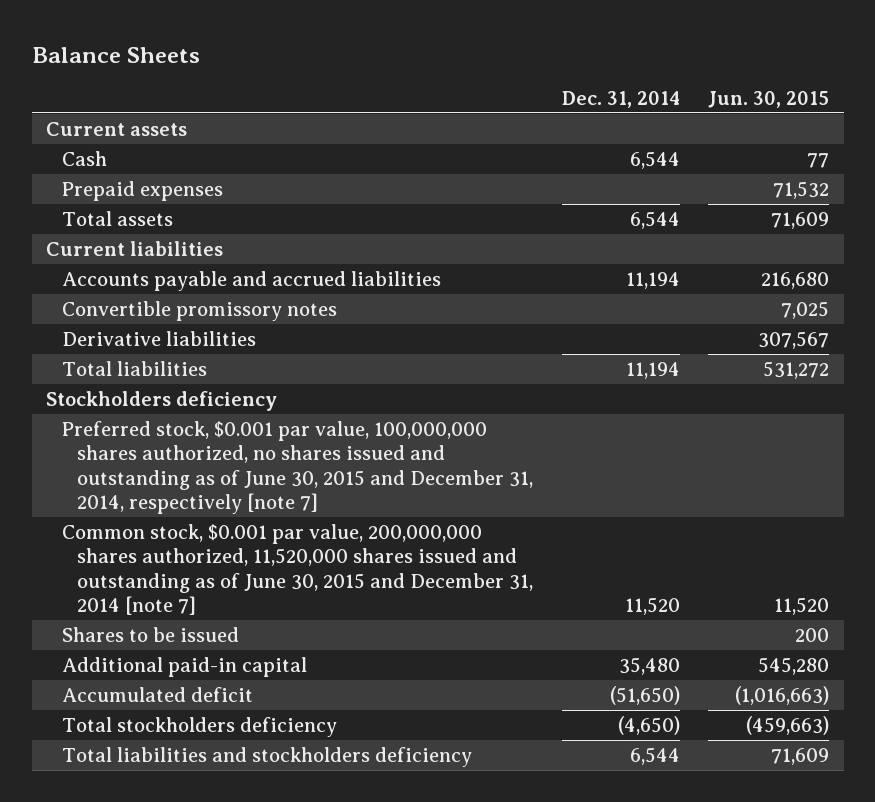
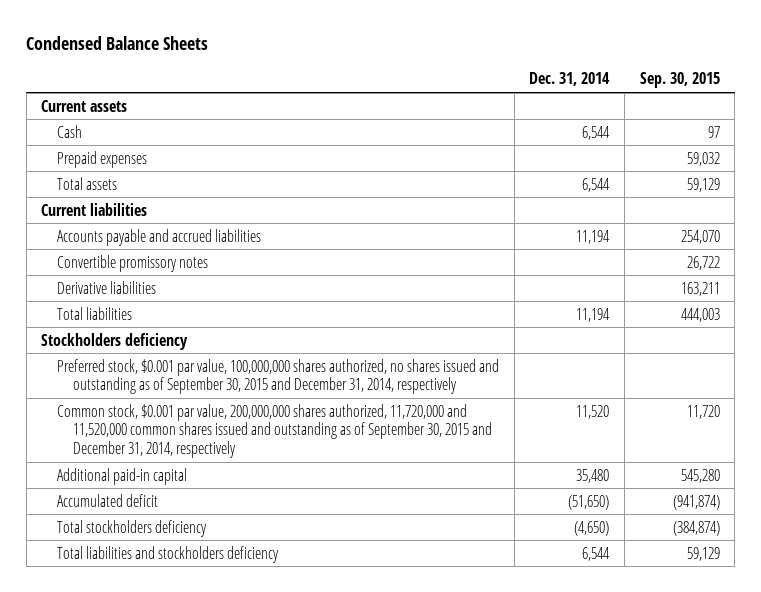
[31,47,200,64] Balance Sheets -> [26,36,209,51] Condensed Balance Sheets
[708,91,830,109] Jun. 30, 2015 -> none
none -> [639,72,720,89] Sep. 30, 2015
[61,626,239,642] Shares to be issued -> none
[61,420,534,515] Preferred stock, $0.001 par value, 100,000,000 shares authorized, no shares issued and outstanding as of June 30, 2015 and December 31, 2014, respectively [note 7] -> [57,358,500,395] Preferred stock, $0.001 par value, 100,000,000 shares authorized, no shares issued and outstanding as of September 30, 2015 and December 31, 2014, respectively
[61,523,534,616] Common stock, $0.001 par value, 200,000,000 shares authorized, 11,520,000 shares issued and outstanding as of June 30, 2015 and December 31, 2014 [note 7] -> [57,403,493,458] Common stock, $0.001 par value, 200,000,000 shares authorized, 11,720,000 and 11,520,000 common shares issued and outstanding as of September 30, 2015 and December 31, 2014, respectively

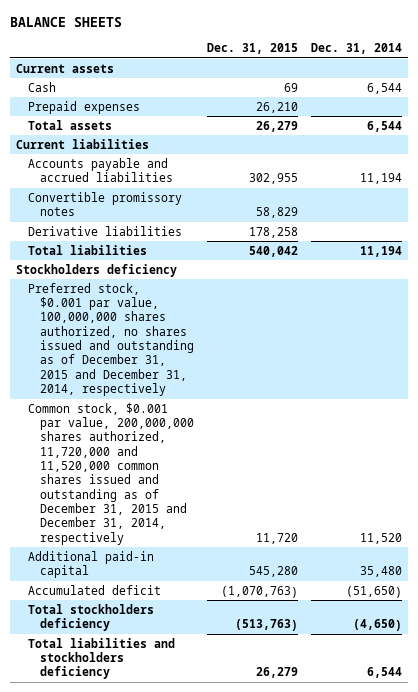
[26,36,209,51] Condensed Balance Sheets -> [9,17,122,28] BALANCE SHEETS
[639,72,720,89] Sep. 30, 2015 -> none
none -> [206,43,298,55] Dec. 31, 2015
[57,358,500,395] Preferred stock, $0.001 par value, 100,000,000 shares authorized, no shares issued and outstanding as of September 30, 2015 and December 31, 2014, respectively -> [27,282,194,397] Preferred stock, $0.001 par value, 100,000,000 shares authorized, no shares issued and outstanding as of December 31, 2015 and December 31, 2014, respectively
[57,403,493,458] Common stock, $0.001 par value, 200,000,000 shares authorized, 11,720,000 and 11,520,000 common shares issued and outstanding as of September 30, 2015 and December 31, 2014, respectively -> [27,402,194,545] Common stock, $0.001 par value, 200,000,000 shares authorized, 11,720,000 and 11,520,000 common shares issued and outstanding as of December 31, 2015 and December 31, 2014, respectively

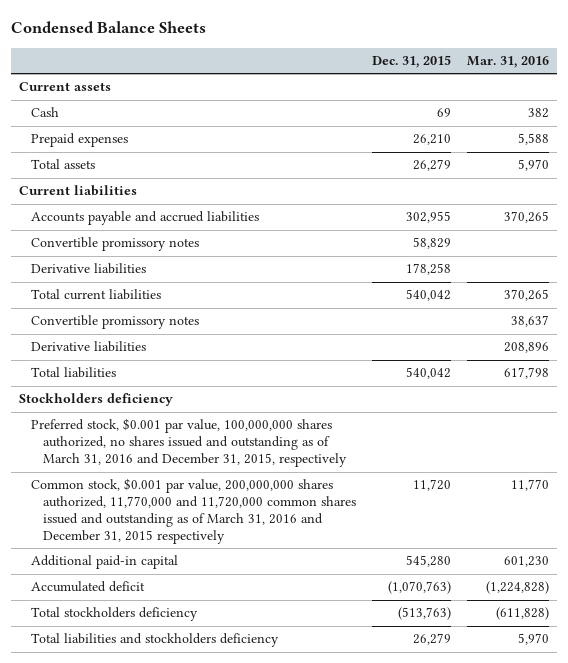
[9,17,122,28] BALANCE SHEETS -> [11,21,207,34] Condensed Balance Sheets
[310,43,402,55] Dec. 31, 2014 -> none
none -> [467,56,550,69] Mar. 31, 2016
none -> [31,289,162,301] Total current liabilities
none -> [31,315,200,330] Convertible promissory notes
none -> [31,341,147,353] Derivative liabilities
[27,282,194,397] Preferred stock, $0.001 par value, 100,000,000 shares authorized, no shares issued and outstanding as of December 31, 2015 and December 31, 2014, respectively -> [31,418,347,468] Preferred stock, $0.001 par value, 100,000,000 shares authorized, no shares issued and outstanding as of March 31, 2016 and December 31, 2015, respectively
[27,402,194,545] Common stock, $0.001 par value, 200,000,000 shares authorized, 11,720,000 and 11,520,000 common shares issued and outstanding as of December 31, 2015 and December 31, 2014, respectively -> [31,478,356,545] Common stock, $0.001 par value, 200,000,000 shares authorized, 11,770,000 and 11,720,000 common shares issued and outstanding as of March 31, 2016 and December 31, 2015 respectively

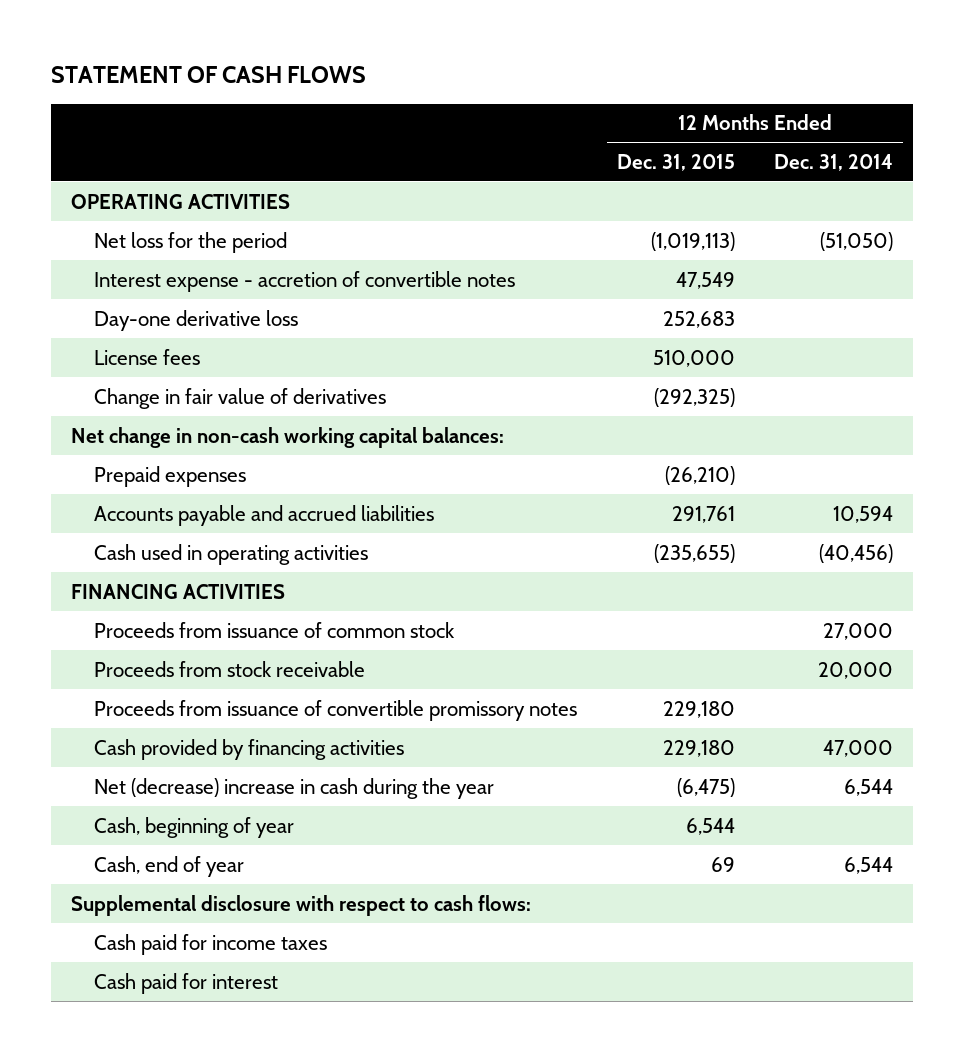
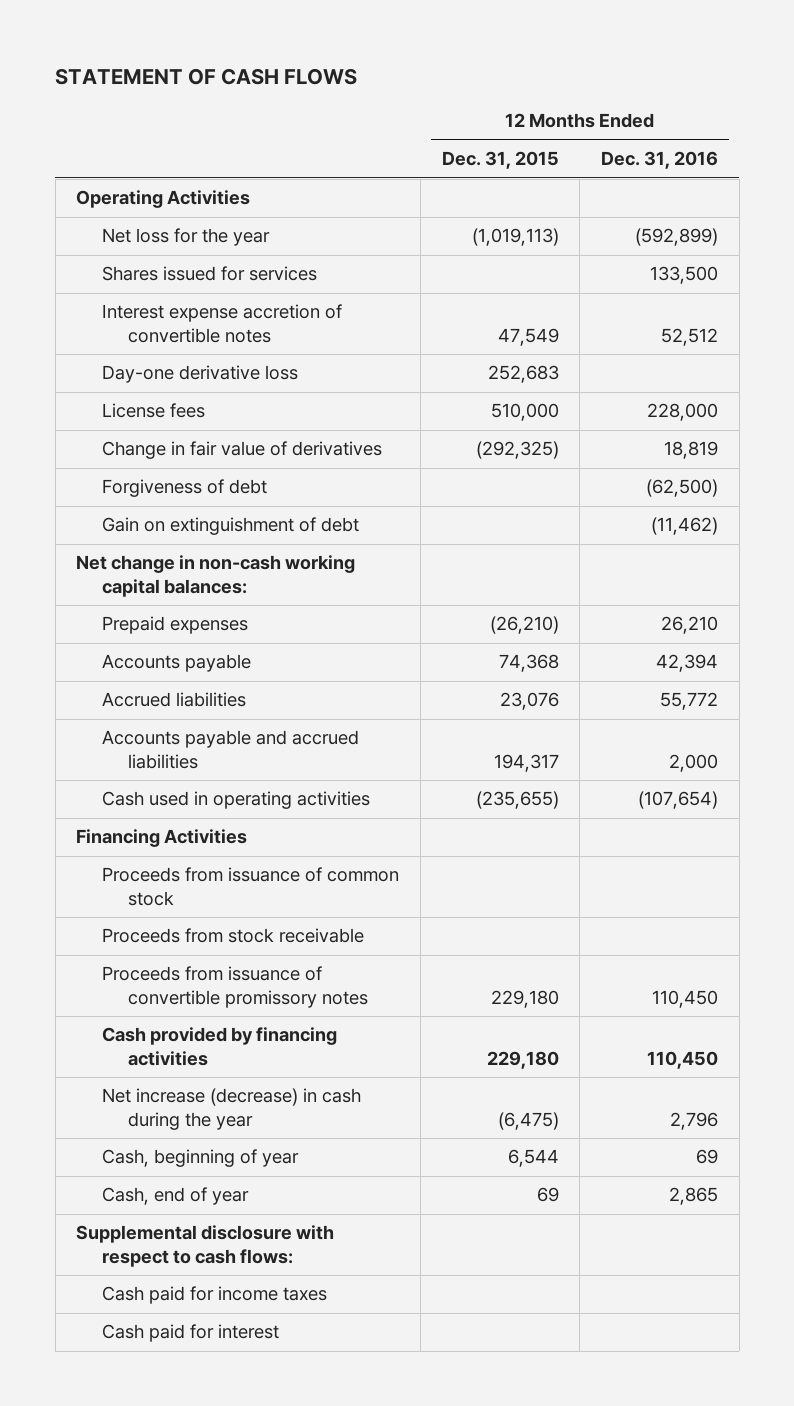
[774,153,894,171] Dec. 31, 2014 -> none
none -> [600,151,718,170] Dec. 31, 2016
[70,193,290,209] OPERATING ACTIVITIES -> [76,190,251,209] Operating Activities
[94,231,288,253] Net loss for the period -> [102,228,271,247] Net loss for the year
none -> [102,266,318,282] Shares issued for services
[94,270,516,292] Interest expense - accretion of convertible notes -> [102,304,343,343] Interest expense accretion of convertible notes
none -> [102,479,268,498] Forgiveness of debt
none -> [102,517,360,536] Gain on extinguishment of debt
none -> [102,654,252,673] Accounts payable
none -> [102,692,247,708] Accrued liabilities
[671,505,735,523] 291,761 -> [493,753,559,772] 194,317
[70,583,285,599] FINANCING ACTIVITIES -> [76,829,248,848] Financing Activities
[94,777,495,799] Net (decrease) increase in cash during the year -> [102,1088,362,1130] Net increase (decrease) in cash during the year

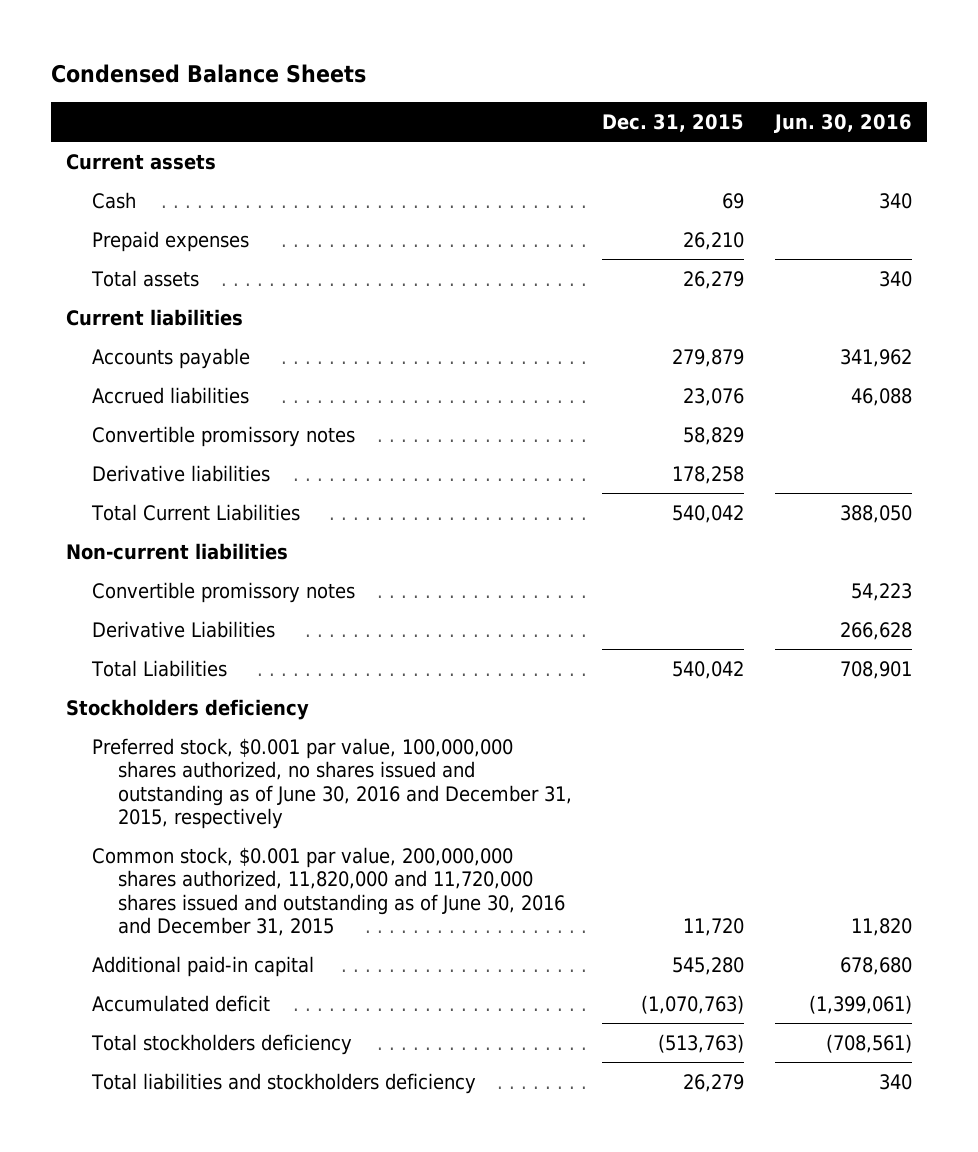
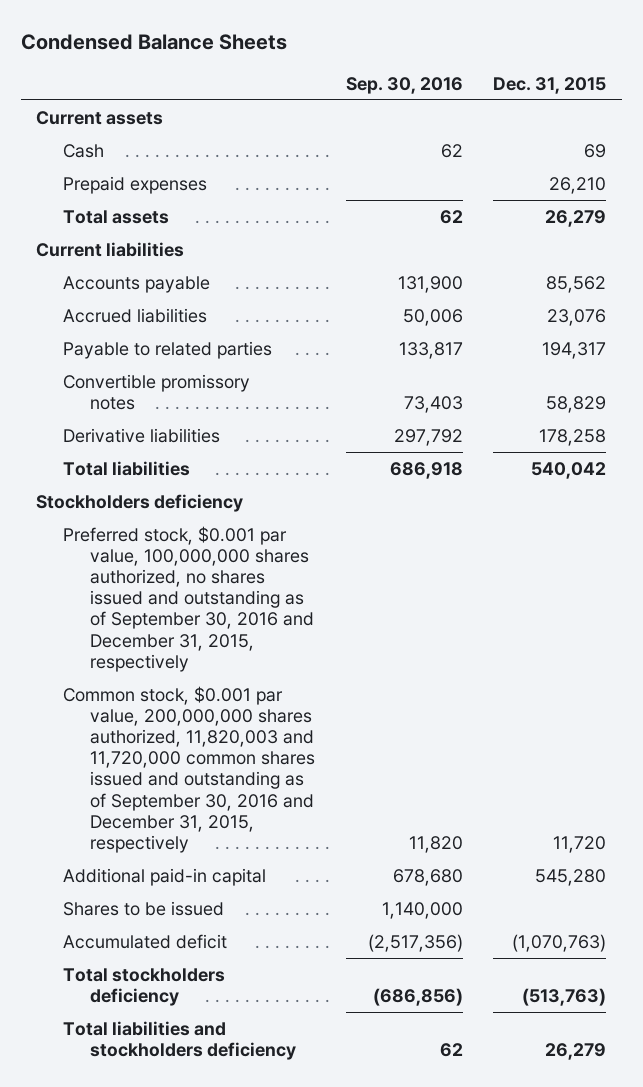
[773,113,912,133] Jun. 30, 2016 -> none
none -> [345,76,463,94] Sep. 30, 2016
[672,348,745,367] 279,879 -> [546,275,607,293] 85,562
none -> [63,340,273,359] Payable to related parties
[90,503,300,521] Total Current Liabilities -> none
[65,542,288,560] Non-current liabilities -> none
[91,581,355,603] Convertible promissory notes -> none
[91,620,275,638] Derivative Liabilities -> none
[90,659,227,677] Total Liabilities -> [63,460,191,476] Total liabilities
[91,737,572,830] Preferred stock, $0.001 par value, 100,000,000 shares authorized, no shares issued and outstanding as of June 30, 2016 and December 31, 2015, respectively -> [63,525,314,672] Preferred stock, $0.001 par value, 100,000,000 shares authorized, no shares issued and outstanding as of September 30, 2016 and December 31, 2015, respectively
[91,846,565,937] Common stock, $0.001 par value, 200,000,000 shares authorized, 11,820,000 and 11,720,000 shares issued and outstanding as of June 30, 2016 and December 31, 2015 -> [63,685,315,853] Common stock, $0.001 par value, 200,000,000 shares authorized, 11,820,003 and 11,720,000 common shares issued and outstanding as of September 30, 2016 and December 31, 2015, respectively
none -> [63,900,225,916] Shares to be issued

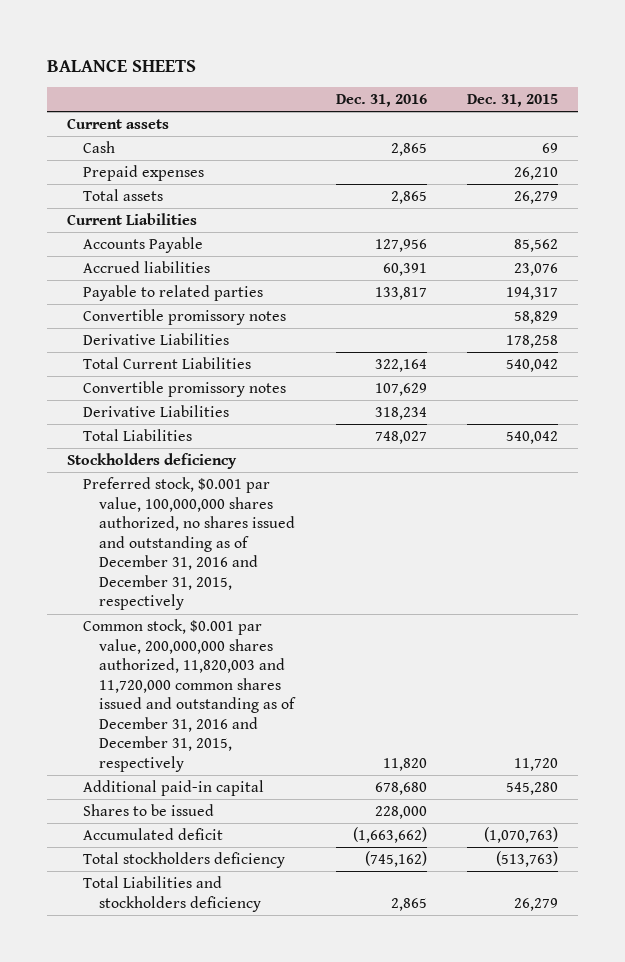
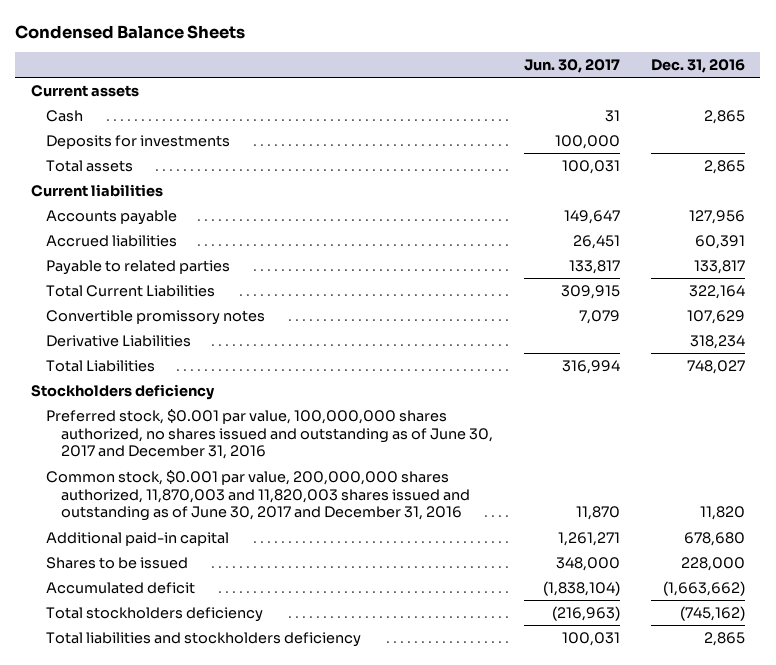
[46,58,196,72] BALANCE SHEETS -> [15,24,246,39] Condensed Balance Sheets
[466,94,558,108] Dec. 31, 2015 -> none
none -> [524,59,621,74] Jun. 30, 2017
[83,164,205,181] Prepaid expenses -> none
none -> [45,134,230,149] Deposits for investments
[67,212,198,225] Current Liabilities -> [30,183,163,197] Current liabilities
[83,236,204,253] Accounts Payable -> [45,209,177,225] Accounts payable
[83,308,287,325] Convertible promissory notes -> none
[83,332,230,345] Derivative Liabilities -> none
[83,476,296,611] Preferred stock, $0.001 par value, 100,000,000 shares authorized, no shares issued and outstanding as of December 31, 2016 and December 31, 2015, respectively -> [45,408,494,460] Preferred stock, $0.001 par value, 100,000,000 shares authorized, no shares issued and outstanding as of June 30, 2017 and December 31, 2016
[83,618,297,773] Common stock, $0.001 par value, 200,000,000 shares authorized, 11,820,003 and 11,720,000 common shares issued and outstanding as of December 31, 2016 and December 31, 2015, respectively -> [45,469,471,522] Common stock, $0.001 par value, 200,000,000 shares authorized, 11,870,003 and 11,820,003 shares issued and outstanding as of June 30, 2017 and December 31, 2016
[83,875,262,912] Total Liabilities and stockholders deficiency -> [45,631,361,647] Total liabilities and stockholders deficiency

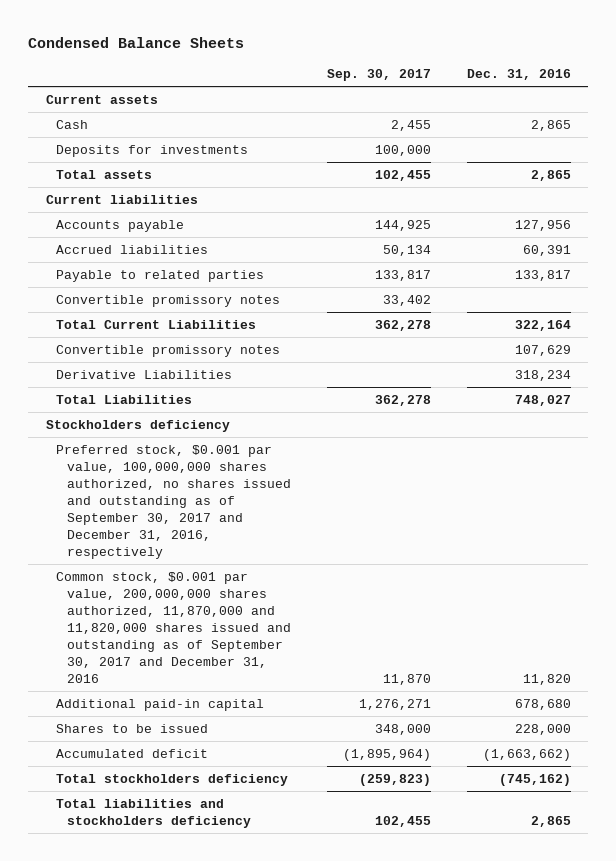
[524,59,621,74] Jun. 30, 2017 -> none
none -> [326,69,431,82] Sep. 30, 2017
none -> [56,294,281,307] Convertible promissory notes
[45,408,494,460] Preferred stock, $0.001 par value, 100,000,000 shares authorized, no shares issued and outstanding as of June 30, 2017 and December 31, 2016 -> [56,444,291,559] Preferred stock, $0.001 par value, 100,000,000 shares authorized, no shares issued and outstanding as of September 30, 2017 and December 31, 2016, respectively
[45,469,471,522] Common stock, $0.001 par value, 200,000,000 shares authorized, 11,870,003 and 11,820,003 shares issued and outstanding as of June 30, 2017 and December 31, 2016 -> [56,571,291,683] Common stock, $0.001 par value, 200,000,000 shares authorized, 11,870,000 and 11,820,000 shares issued and outstanding as of September 30, 2017 and December 31, 2016

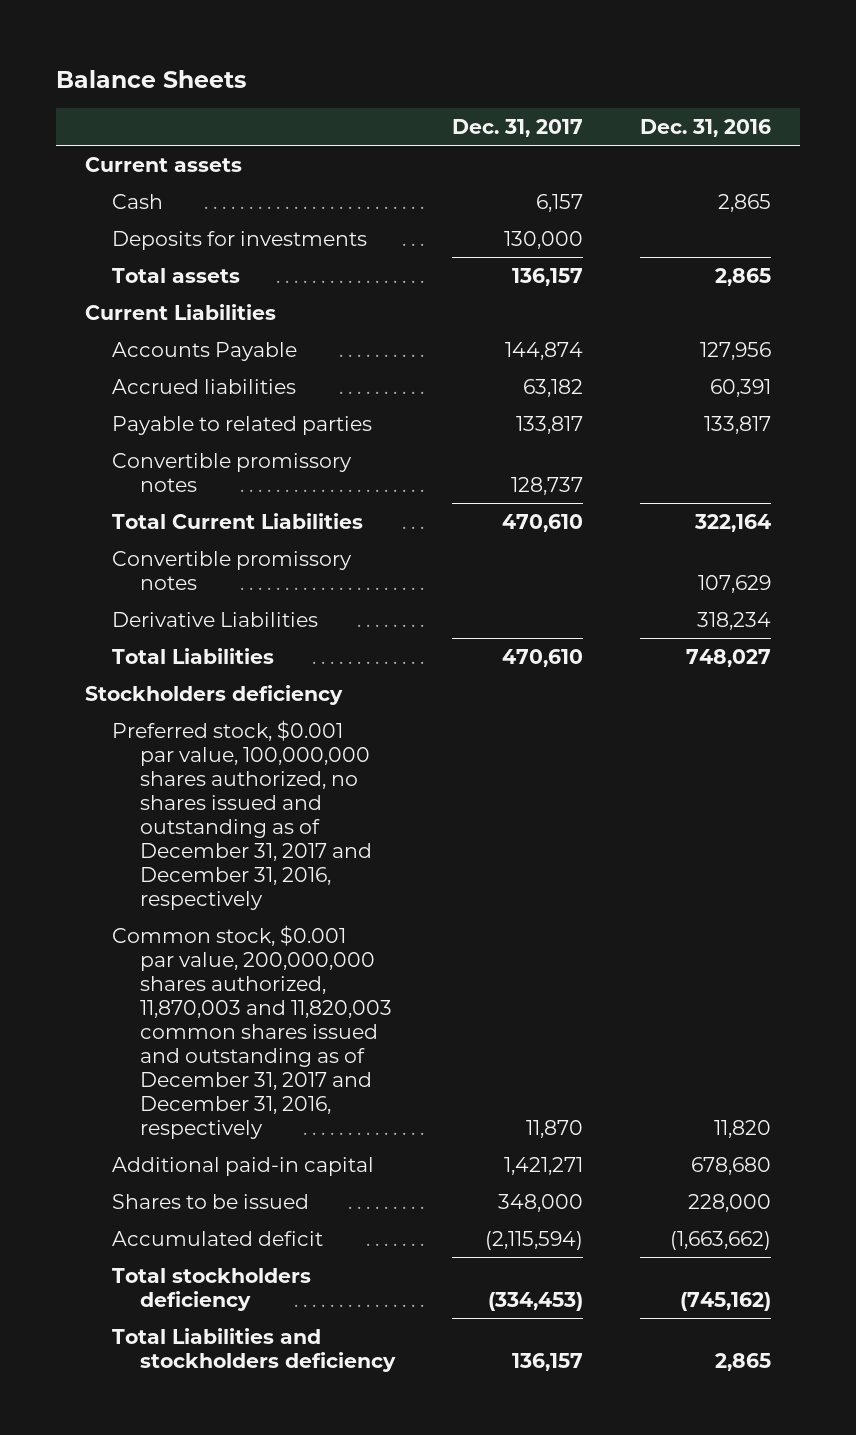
[27,37,244,49] Condensed Balance Sheets -> [55,69,246,88] Balance Sheets
[326,69,431,82] Sep. 30, 2017 -> none
none -> [452,119,584,138] Dec. 31, 2017
[45,194,198,204] Current liabilities -> [84,303,276,320] Current Liabilities
[56,219,185,232] Accounts payable -> [112,341,298,361] Accounts Payable
[56,444,291,559] Preferred stock, $0.001 par value, 100,000,000 shares authorized, no shares issued and outstanding as of September 30, 2017 and December 31, 2016, respectively -> [112,719,372,910] Preferred stock, $0.001 par value, 100,000,000 shares authorized, no shares issued and outstanding as of December 31, 2017 and December 31, 2016, respectively
[56,571,291,683] Common stock, $0.001 par value, 200,000,000 shares authorized, 11,870,000 and 11,820,000 shares issued and outstanding as of September 30, 2017 and December 31, 2016 -> [112,924,392,1139] Common stock, $0.001 par value, 200,000,000 shares authorized, 11,870,003 and 11,820,003 common shares issued and outstanding as of December 31, 2017 and December 31, 2016, respectively
[56,798,251,828] Total liabilities and stockholders deficiency -> [112,1327,396,1372] Total Liabilities and stockholders deficiency

